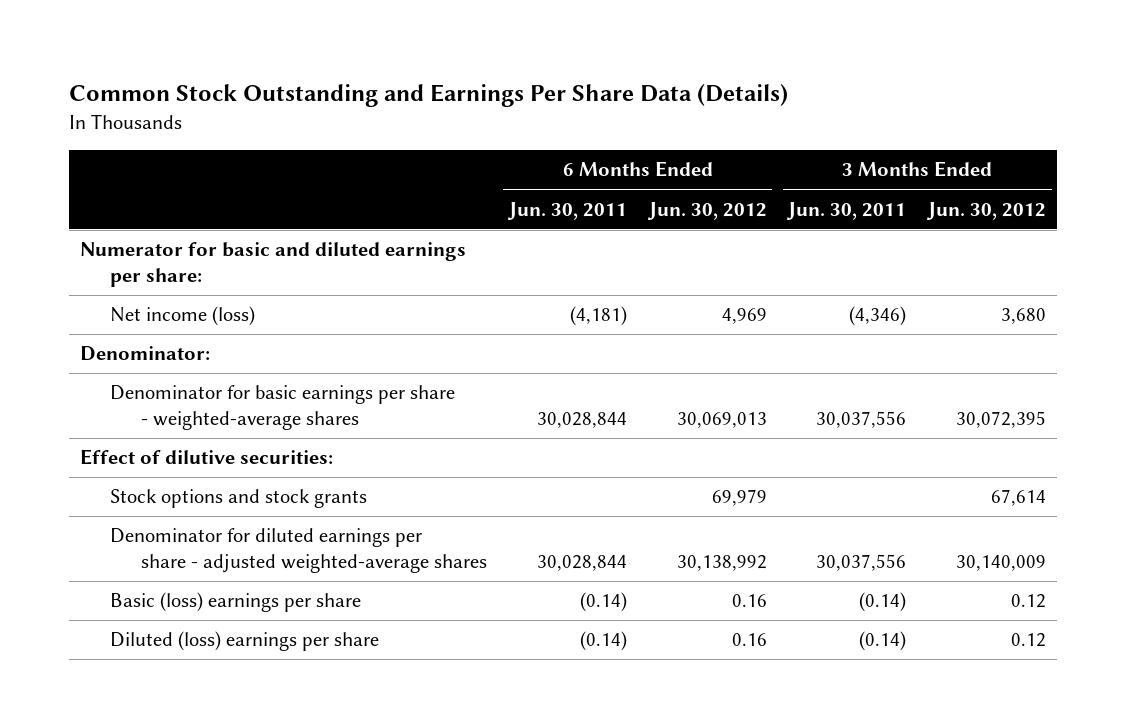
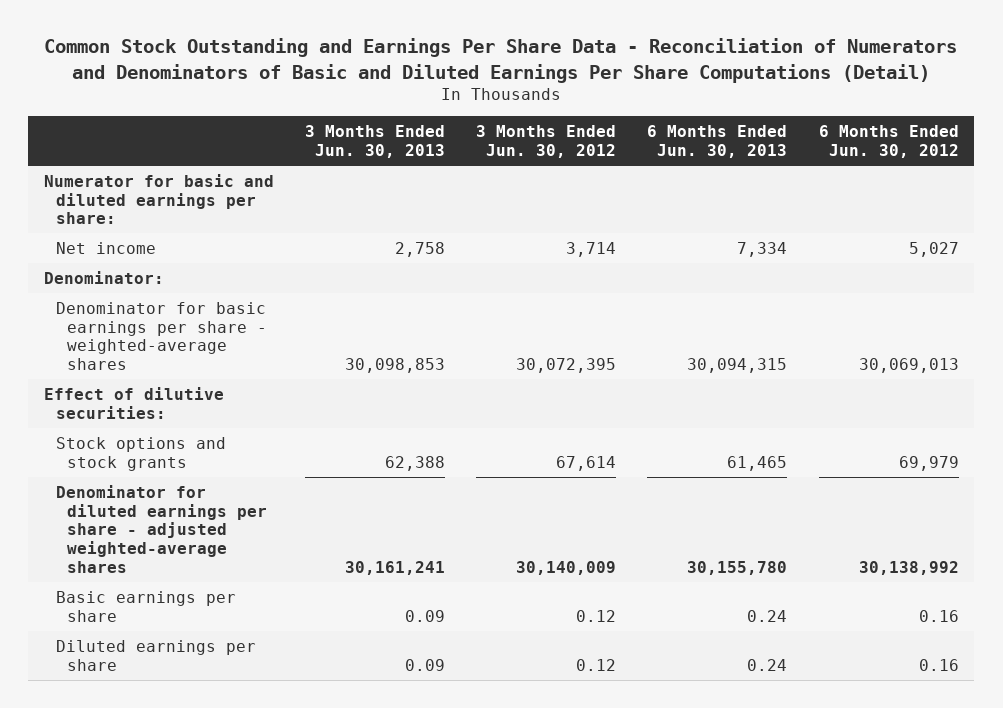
[68,84,788,108] Common Stock Outstanding and Earnings Per Share Data (Details) -> [44,38,958,83] Common Stock Outstanding and Earnings Per Share Data - Reconciliation of Numerators and Denominators of Basic and Diluted Earnings Per Share Computations (Detail)
[506,201,627,220] Jun. 30, 2011 -> none
[786,201,907,220] Jun. 30, 2011 -> none
none -> [305,125,446,159] 3 Months Ended Jun. 30, 2013
none -> [647,125,788,159] 6 Months Ended Jun. 30, 2013
[110,306,256,327] Net income (loss) -> [55,241,156,254] Net income
[721,308,767,325] 4,969 -> [908,241,959,257] 5,027
[1001,308,1047,325] 3,680 -> [566,241,617,257] 3,714
[110,592,362,613] Basic (loss) earnings per share -> [55,590,236,622] Basic earnings per share
[110,631,380,652] Diluted (loss) earnings per share -> [55,639,256,671] Diluted earnings per share

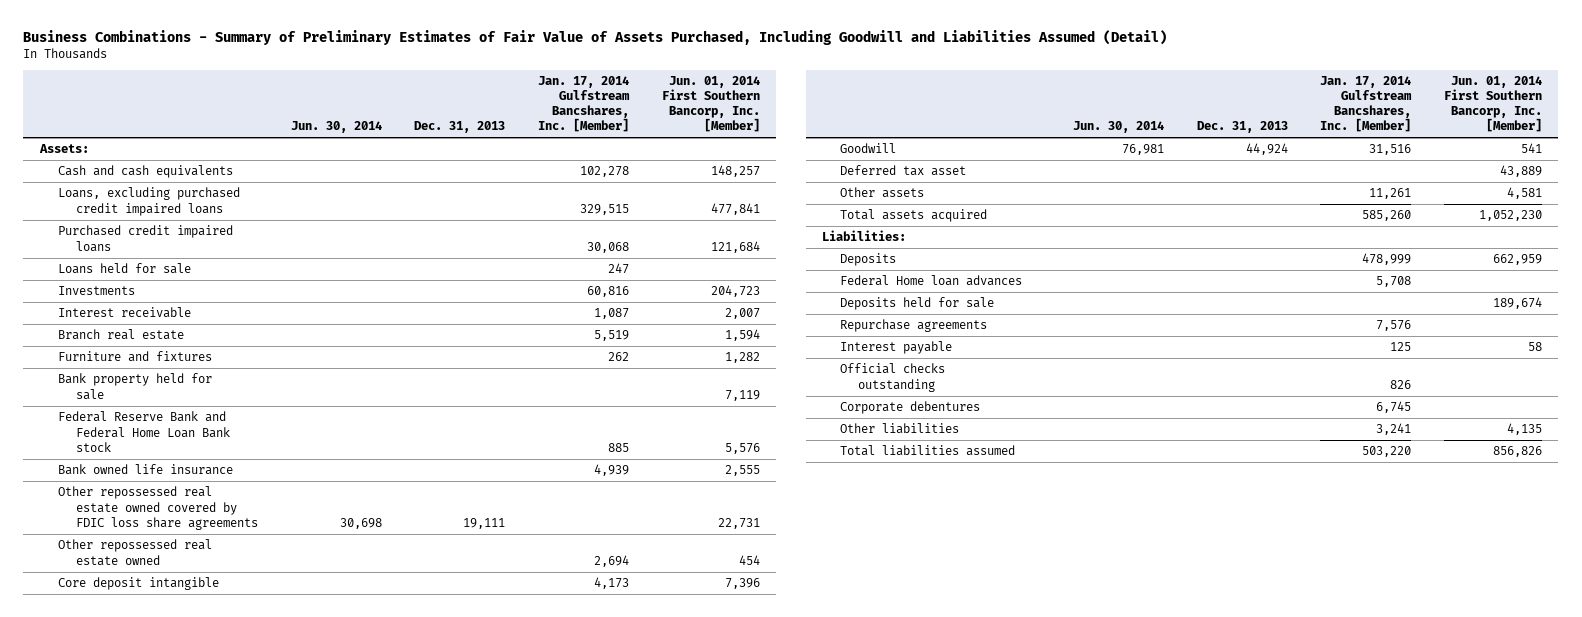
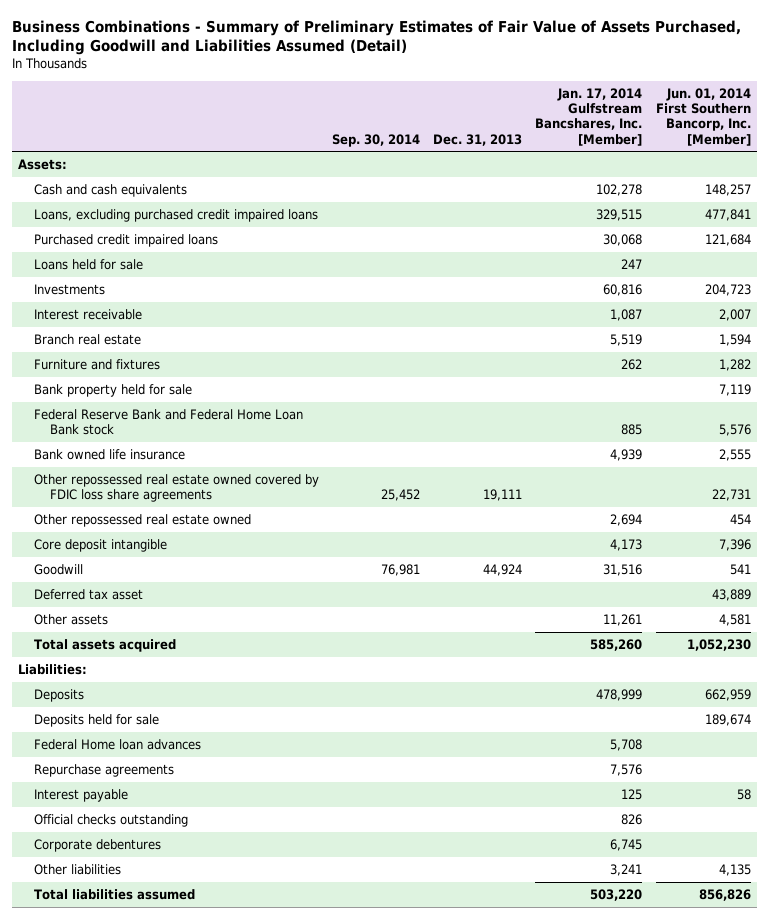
[290,121,382,134] Jun. 30, 2014 -> none
none -> [332,133,421,147] Sep. 30, 2014
[840,275,1023,287] Federal Home loan advances -> [34,738,202,750] Federal Home loan advances

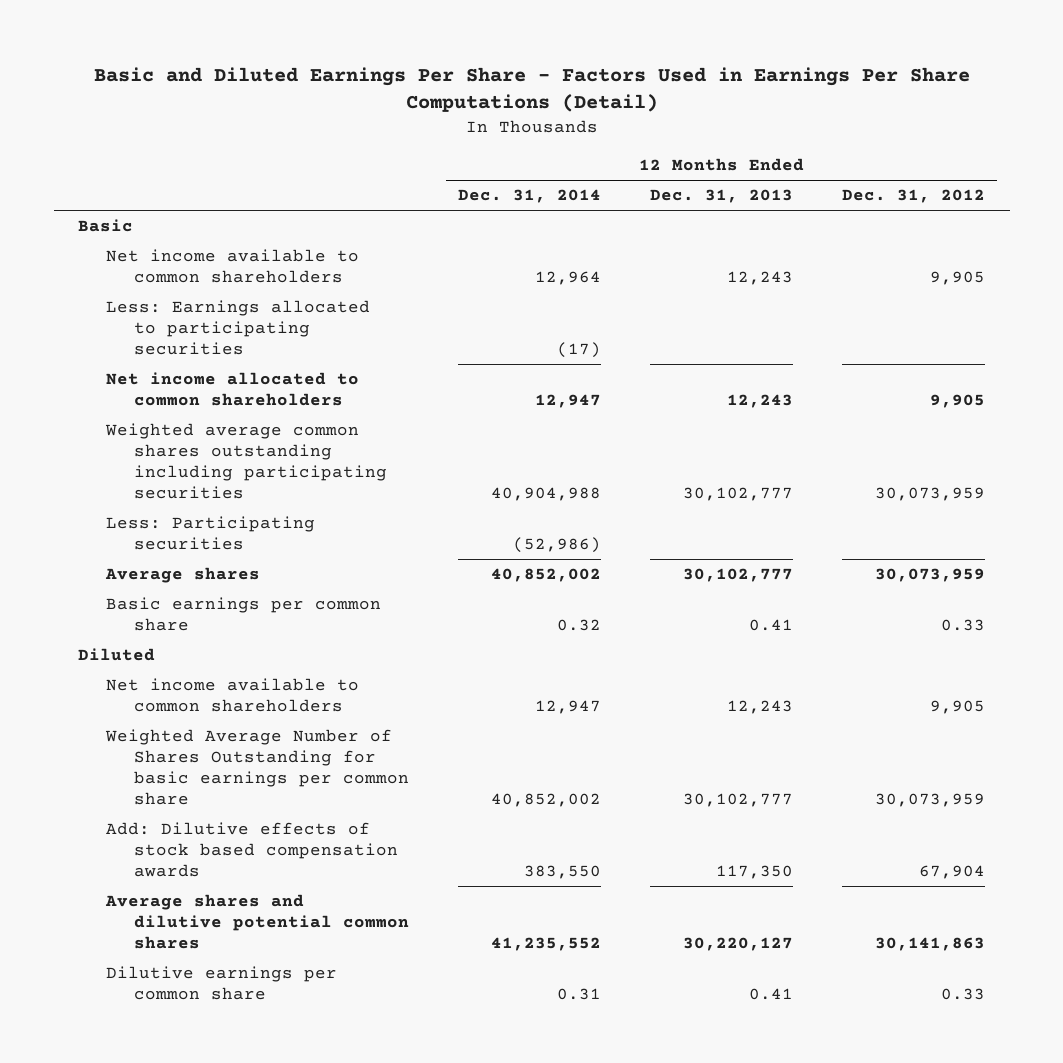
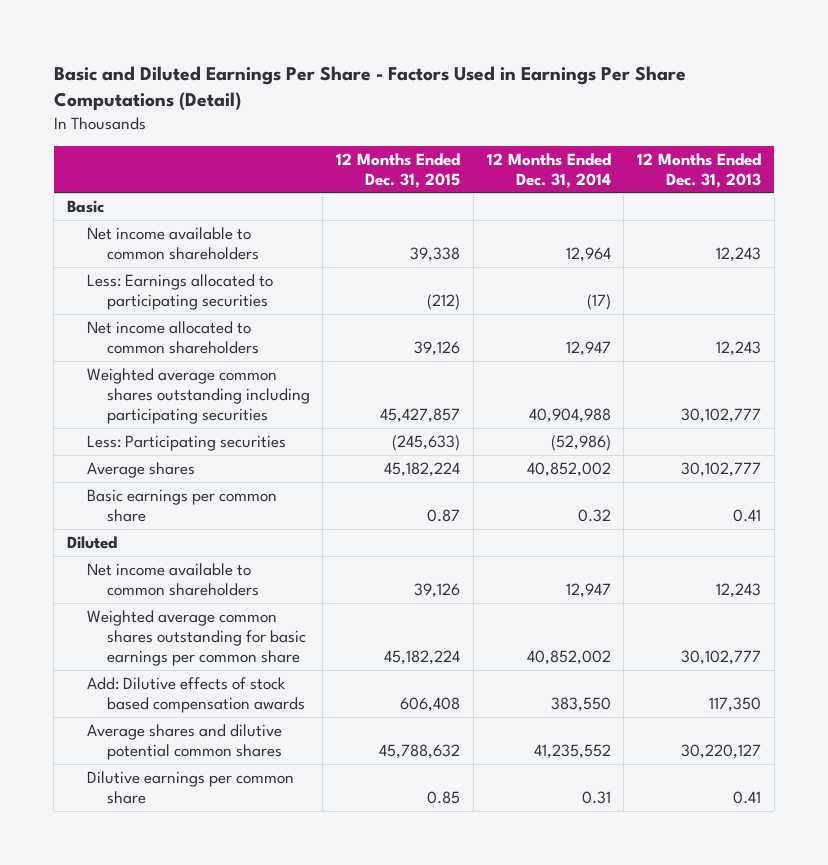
[842,189,986,204] Dec. 31, 2012 -> none
none -> [336,152,461,188] 12 Months Ended Dec. 31, 2015
[105,729,410,806] Weighted Average Number of Shares Outstanding for basic earnings per common share -> [86,609,306,667] Weighted average common shares outstanding for basic earnings per common share

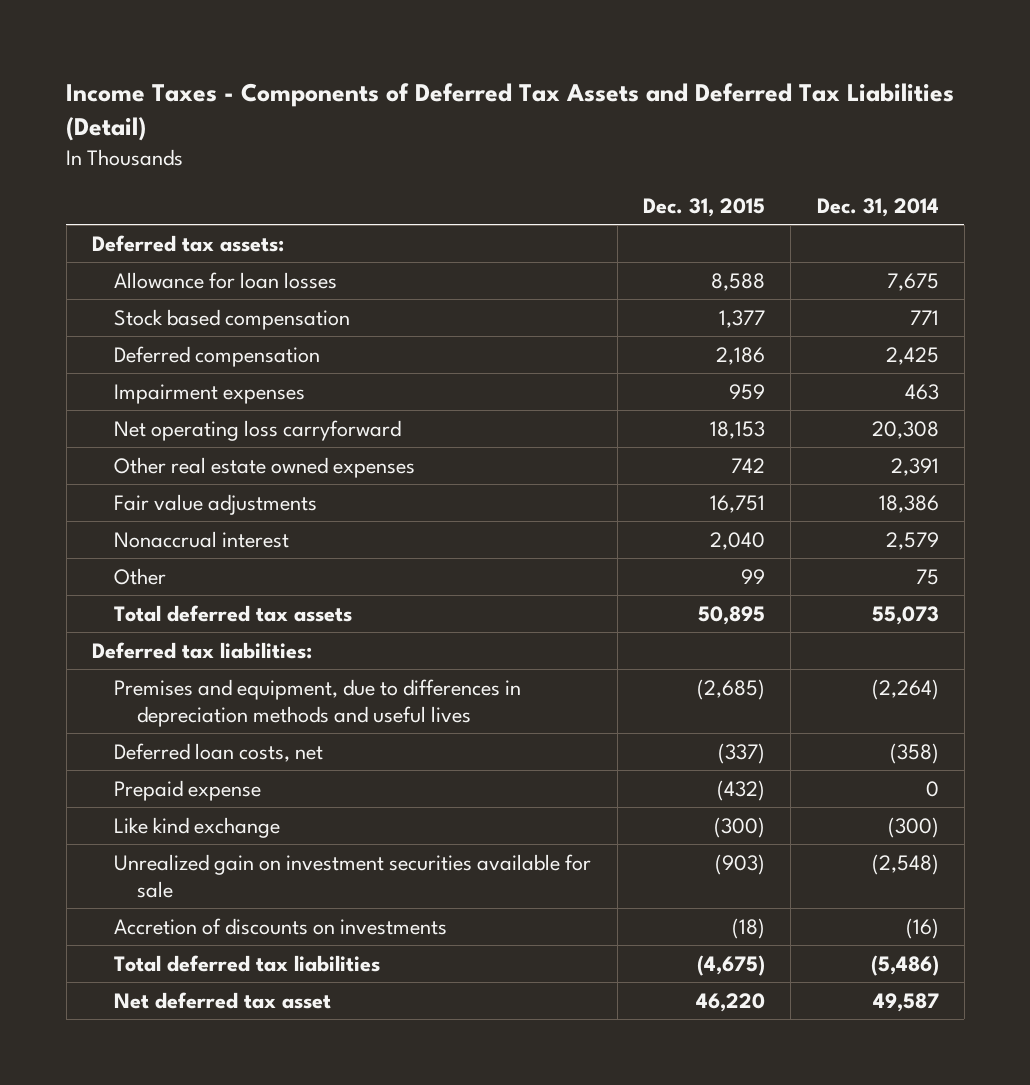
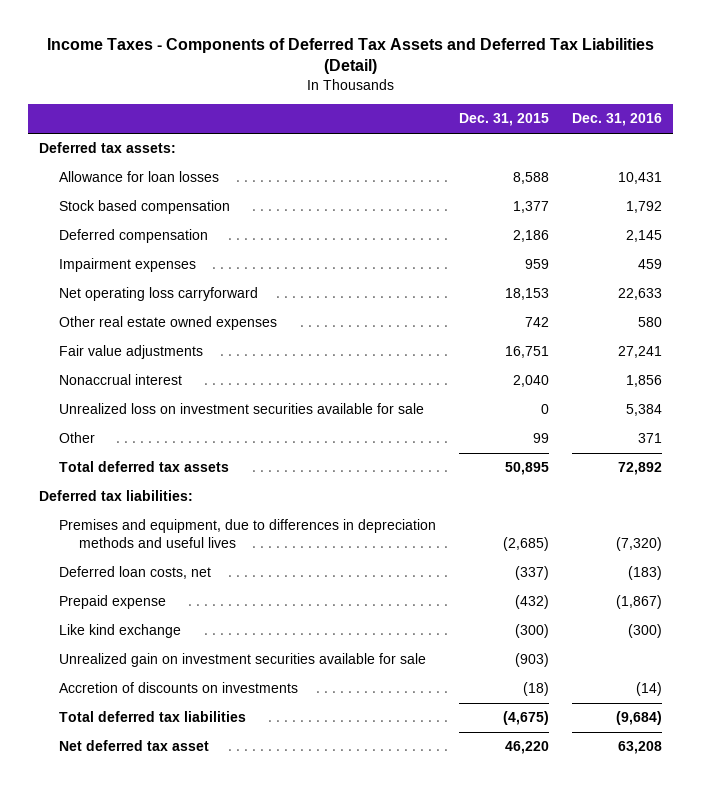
[816,198,939,218] Dec. 31, 2014 -> none
none -> [571,113,662,127] Dec. 31, 2016
none -> [59,403,425,415] Unrealized loss on investment securities available for sale

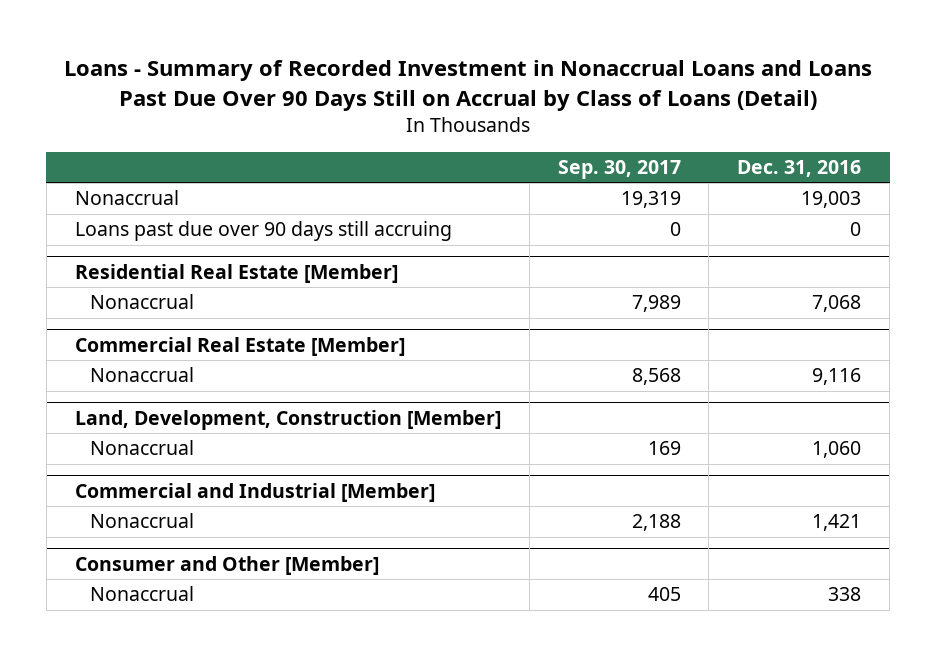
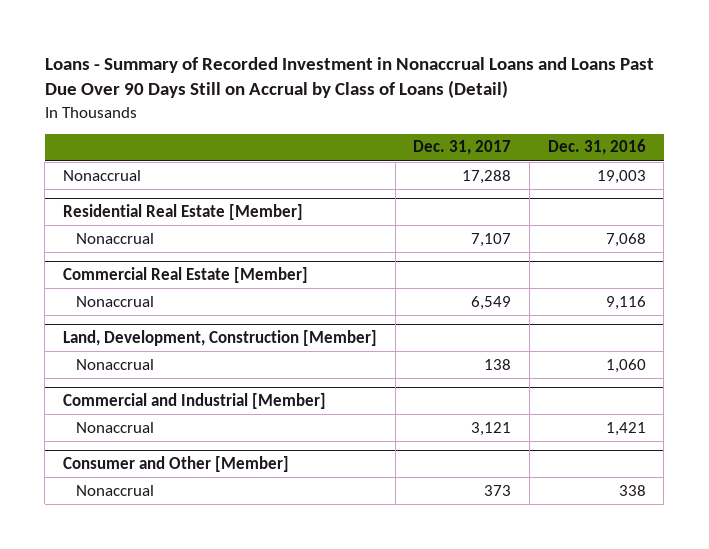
[557,159,681,179] Sep. 30, 2017 -> none
none -> [413,140,512,156] Dec. 31, 2017
[74,221,452,242] Loans past due over 90 days still accruing -> none

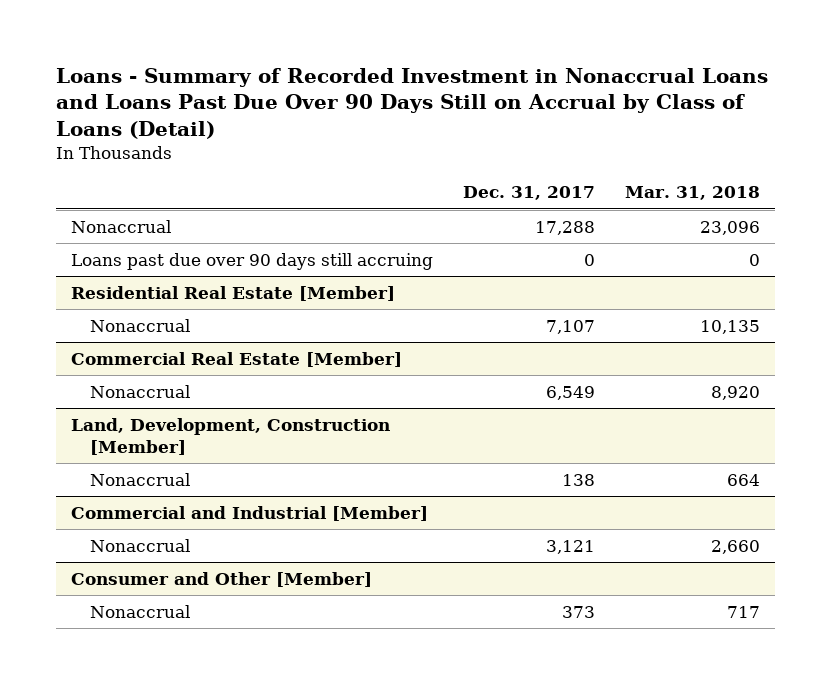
[547,139,646,156] Dec. 31, 2016 -> none
none -> [625,186,761,201] Mar. 31, 2018
none -> [71,252,434,270] Loans past due over 90 days still accruing

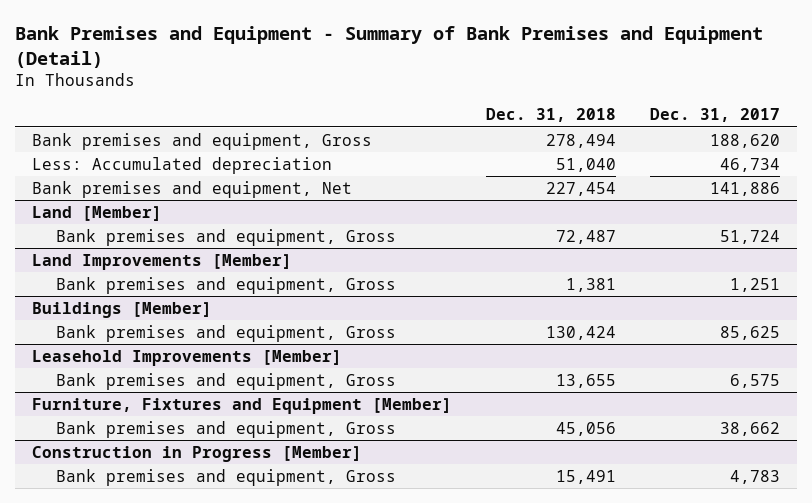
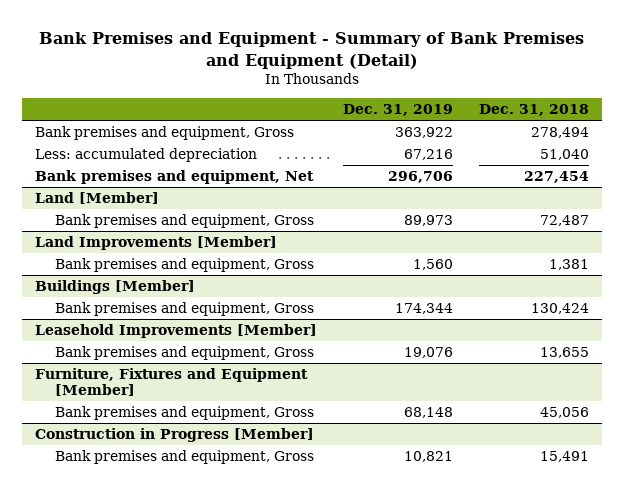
[649,108,780,123] Dec. 31, 2017 -> none
none -> [343,104,454,117] Dec. 31, 2019
[31,156,332,174] Less: Accumulated depreciation -> [35,148,258,163] Less: accumulated depreciation

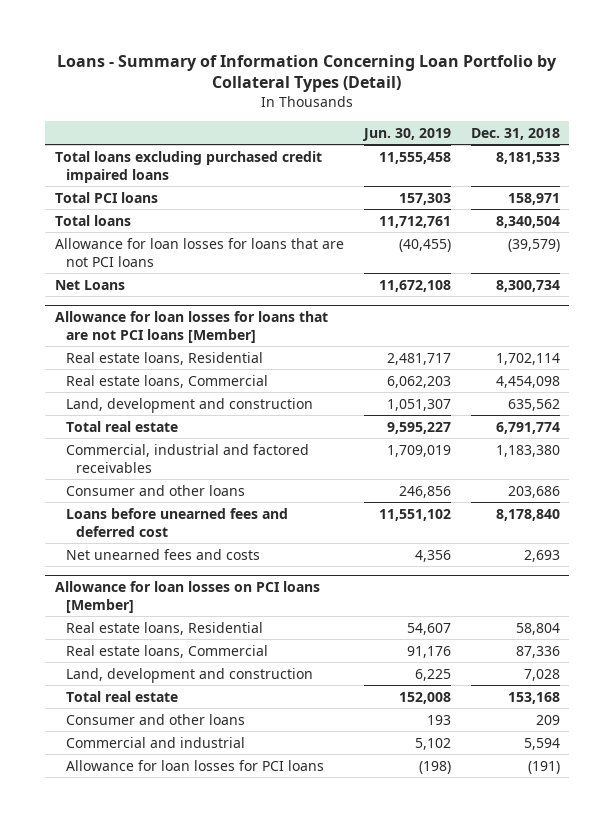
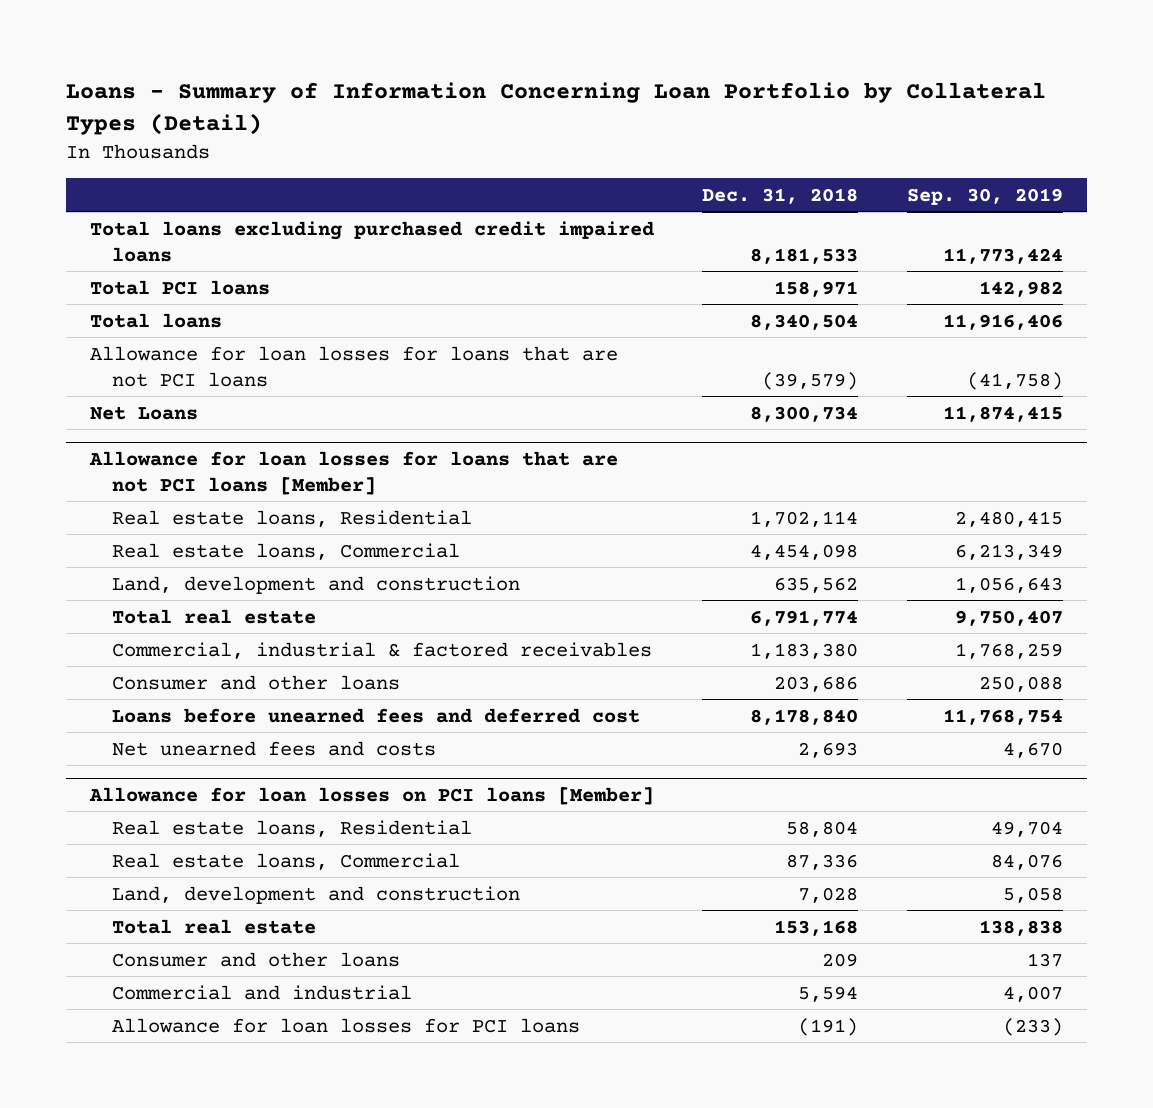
[361,127,451,141] Jun. 30, 2019 -> none
none -> [906,187,1063,205] Sep. 30, 2019
[65,443,309,473] Commercial, industrial and factored receivables -> [112,641,653,659] Commercial, industrial & factored receivables

